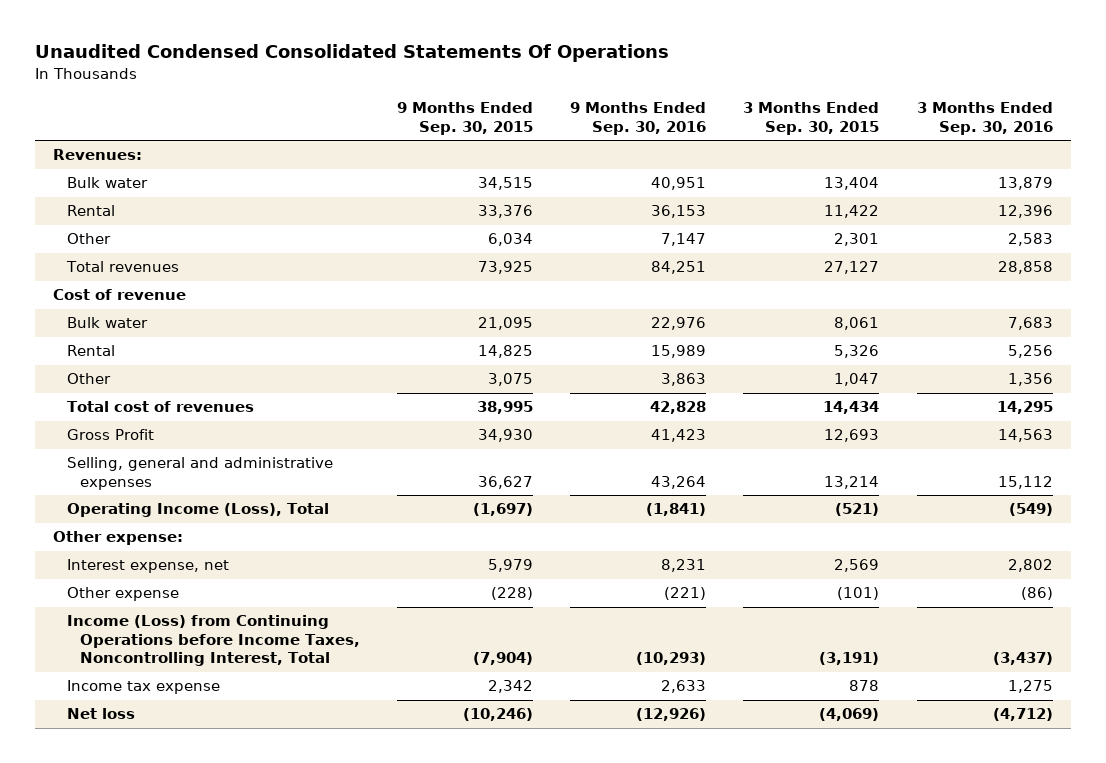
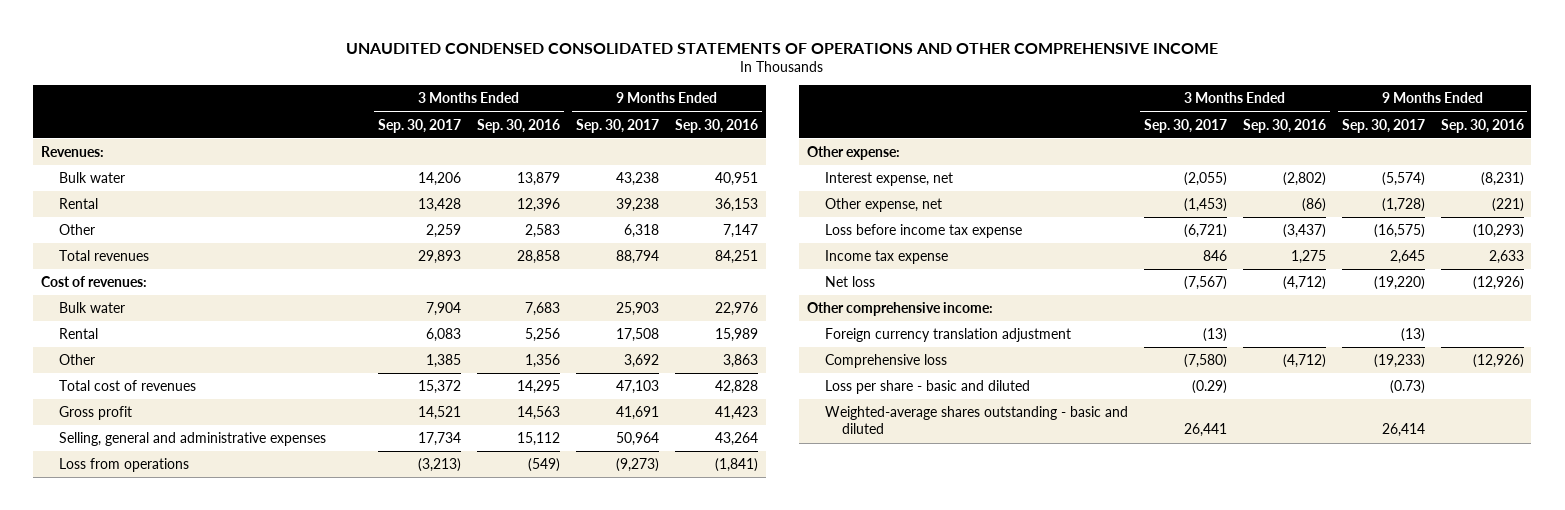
[34,44,669,63] Unaudited Condensed Consolidated Statements Of Operations -> [346,42,1219,54] UNAUDITED CONDENSED CONSOLIDATED STATEMENTS OF OPERATIONS AND OTHER COMPREHENSIVE INCOME
[396,102,533,135] 9 Months Ended Sep. 30, 2015 -> none
[743,102,880,135] 3 Months Ended Sep. 30, 2015 -> none
none -> [377,118,461,133] Sep. 30, 2017
none -> [575,118,659,133] Sep. 30, 2017
[53,289,187,301] Cost of revenue -> [41,275,148,287] Cost of revenues:
[66,429,154,441] Gross Profit -> [58,405,132,420] Gross profit
[66,503,329,518] Operating Income (Loss), Total -> [58,457,189,472] Loss from operations
[661,559,707,573] 8,231 -> [1480,171,1524,186] (8,231)
[1007,559,1053,573] 2,802 -> [1282,171,1326,186] (2,802)
[66,587,179,602] Other expense -> [824,197,942,212] Other expense, net
[66,615,360,667] Income (Loss) from Continuing Operations before Income Taxes, Noncontrolling Interest, Total -> [824,223,1022,238] Loss before income tax expense
none -> [807,301,994,316] Other comprehensive income:
none -> [824,327,1071,342] Foreign currency translation adjustment
none -> [824,353,947,368] Comprehensive loss
none -> [824,379,1030,394] Loss per share - basic and diluted
none -> [824,405,1128,435] Weighted-average shares outstanding - basic and diluted

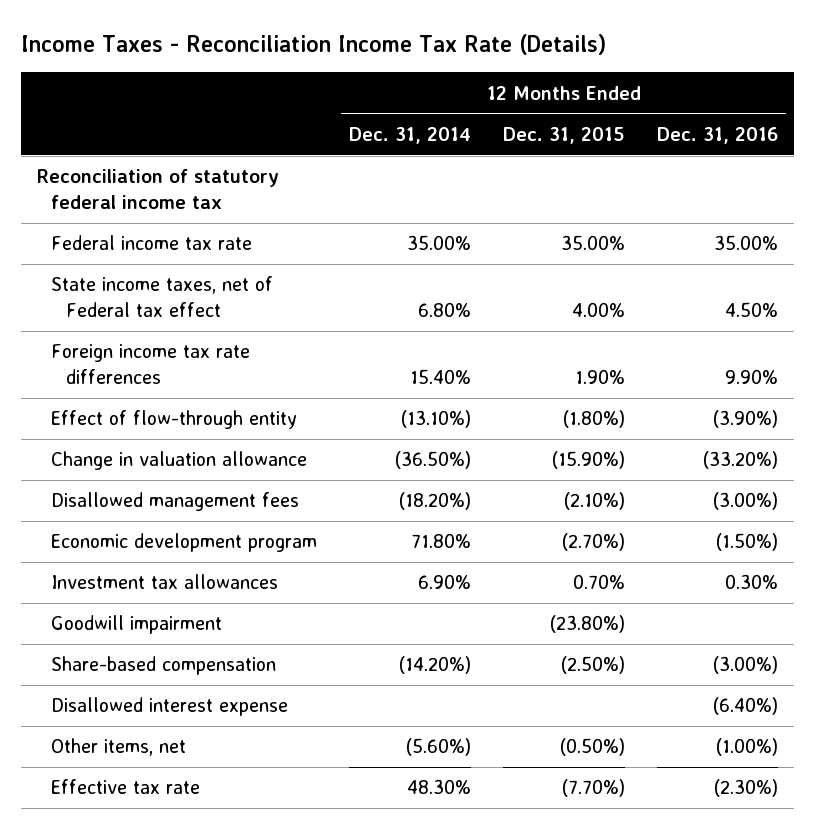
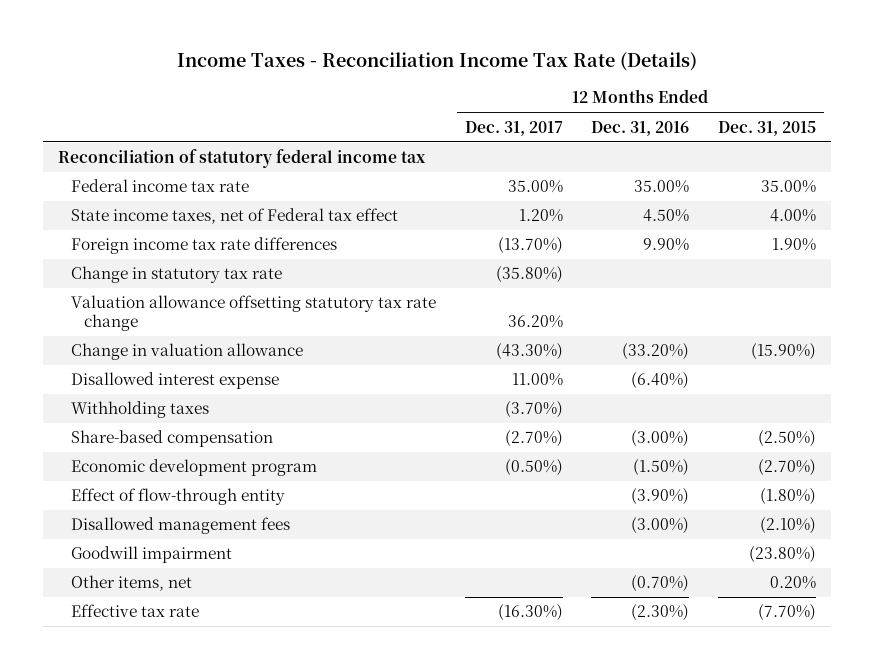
[349,127,472,145] Dec. 31, 2014 -> none
none -> [464,120,563,136] Dec. 31, 2017
none -> [70,266,282,284] Change in statutory tax rate
none -> [70,295,436,331] Valuation allowance offsetting statutory tax rate change
[51,697,289,717] Disallowed interest expense -> [70,372,279,390] Disallowed interest expense
none -> [70,401,209,419] Withholding taxes
[51,656,277,676] Share-based compensation -> [70,430,273,448] Share-based compensation
[51,574,279,590] Investment tax allowances -> none
[51,410,298,430] Effect of flow-through entity -> [70,488,285,506] Effect of flow-through entity
[51,492,300,512] Disallowed management fees -> [70,517,290,535] Disallowed management fees
[560,738,626,757] (0.50%) -> [770,576,817,590] 0.20%
[715,738,778,757] (1.00%) -> [631,575,690,593] (0.70%)

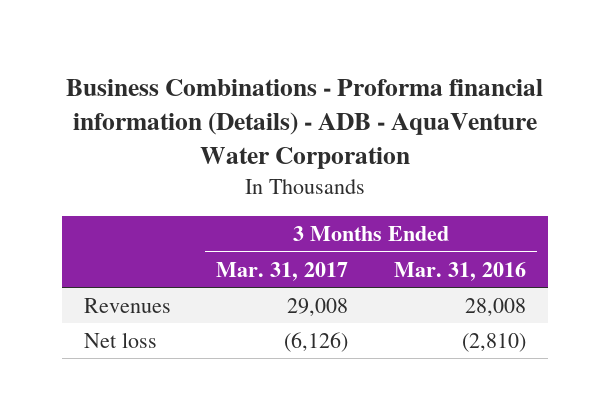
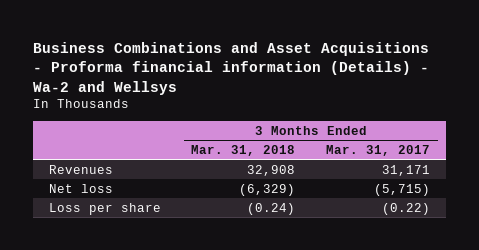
[65,78,543,170] Business Combinations - Proforma financial information (Details) - ADB - AquaVenture Water Corporation -> [33,41,430,95] Business Combinations and Asset Acquisitions - Proforma financial information (Details) - Wa-2 and Wellsys
[393,261,526,281] Mar. 31, 2016 -> none
none -> [191,144,296,156] Mar. 31, 2018
[287,297,349,316] 29,008 -> [382,164,431,176] 31,171
[284,331,349,352] (6,126) -> [374,183,431,196] (5,715)
none -> [48,202,161,215] Loss per share

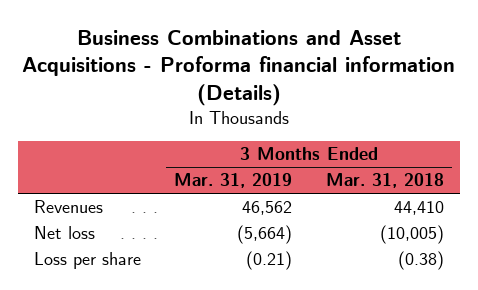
[33,41,430,95] Business Combinations and Asset Acquisitions - Proforma financial information (Details) - Wa-2 and Wellsys -> [21,29,455,106] Business Combinations and Asset Acquisitions - Proforma financial information (Details)
[326,144,431,156] Mar. 31, 2017 -> none
none -> [174,173,293,189] Mar. 31, 2019
[247,164,296,176] 32,908 -> [393,201,444,216] 44,410
[239,183,296,196] (6,329) -> [379,225,444,245] (10,005)
[247,202,296,215] (0.24) -> [397,251,444,271] (0.38)

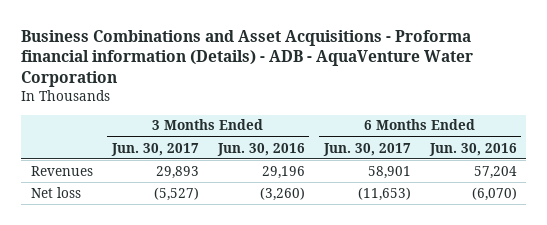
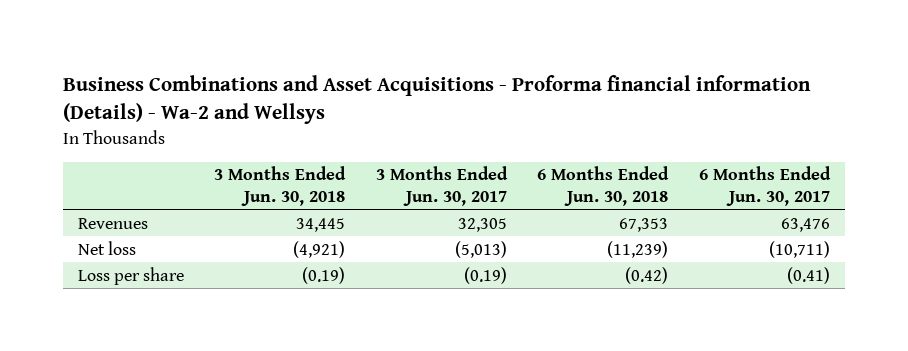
[21,29,474,88] Business Combinations and Asset Acquisitions - Proforma financial information (Details) - ADB - AquaVenture Water Corporation -> [62,75,811,125] Business Combinations and Asset Acquisitions - Proforma financial information (Details) - Wa-2 and Wellsys
[216,142,305,156] Jun. 30, 2016 -> none
[428,142,517,156] Jun. 30, 2016 -> none
none -> [214,166,347,206] 3 Months Ended Jun. 30, 2018
none -> [537,166,670,206] 6 Months Ended Jun. 30, 2018
[155,165,199,179] 29,893 -> [457,217,507,232] 32,305
[367,165,411,179] 58,901 -> [780,217,830,232] 63,476
[153,186,199,201] (5,527) -> [454,240,507,258] (5,013)
[357,186,411,201] (11,653) -> [768,240,830,258] (10,711)
none -> [78,266,185,285] Loss per share

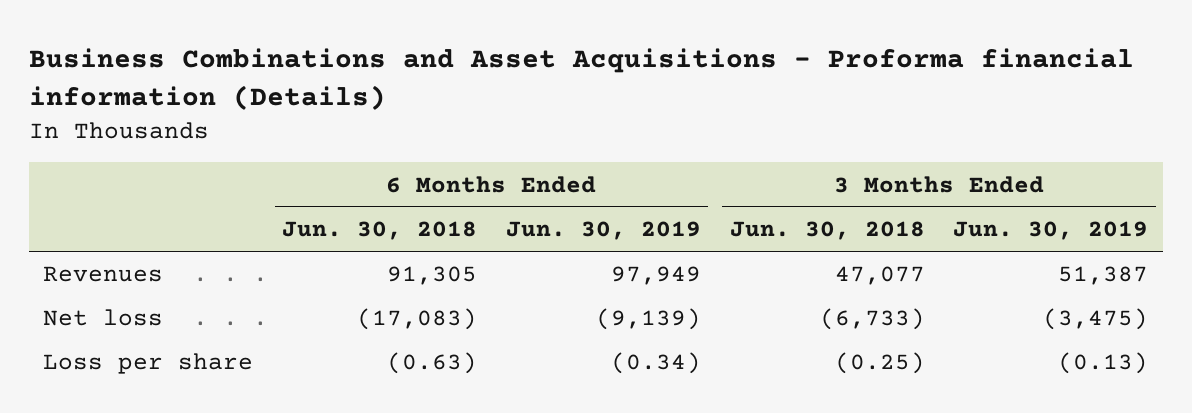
[62,75,811,125] Business Combinations and Asset Acquisitions - Proforma financial information (Details) - Wa-2 and Wellsys -> [28,47,1134,110] Business Combinations and Asset Acquisitions - Proforma financial information (Details)
[375,166,508,206] 3 Months Ended Jun. 30, 2017 -> none
[698,166,831,206] 6 Months Ended Jun. 30, 2017 -> none
none -> [505,221,701,241] Jun. 30, 2019
none -> [953,221,1149,241] Jun. 30, 2019
[296,217,346,232] 34,445 -> [834,266,925,286] 47,077
[619,217,669,232] 67,353 -> [387,266,478,286] 91,305
[293,240,346,258] (4,921) -> [819,308,925,331] (6,733)
[607,240,669,258] (11,239) -> [357,308,478,331] (17,083)
[302,266,346,284] (0.19) -> [834,352,925,375] (0.25)
[625,266,669,284] (0.42) -> [387,352,478,375] (0.63)

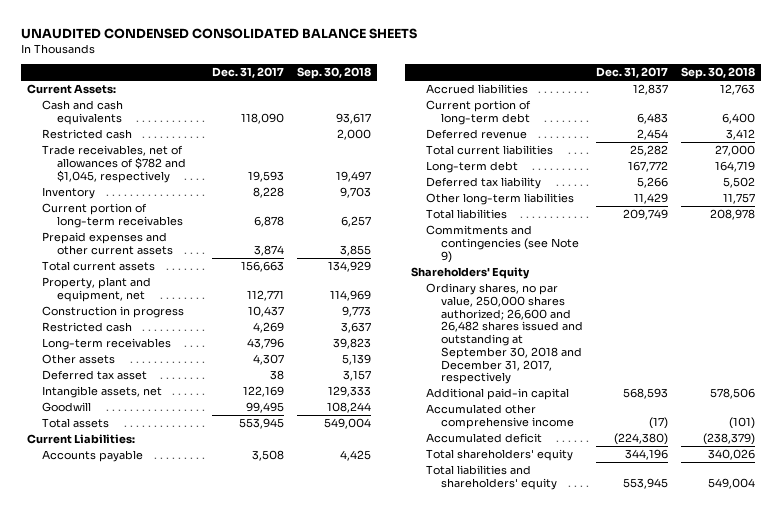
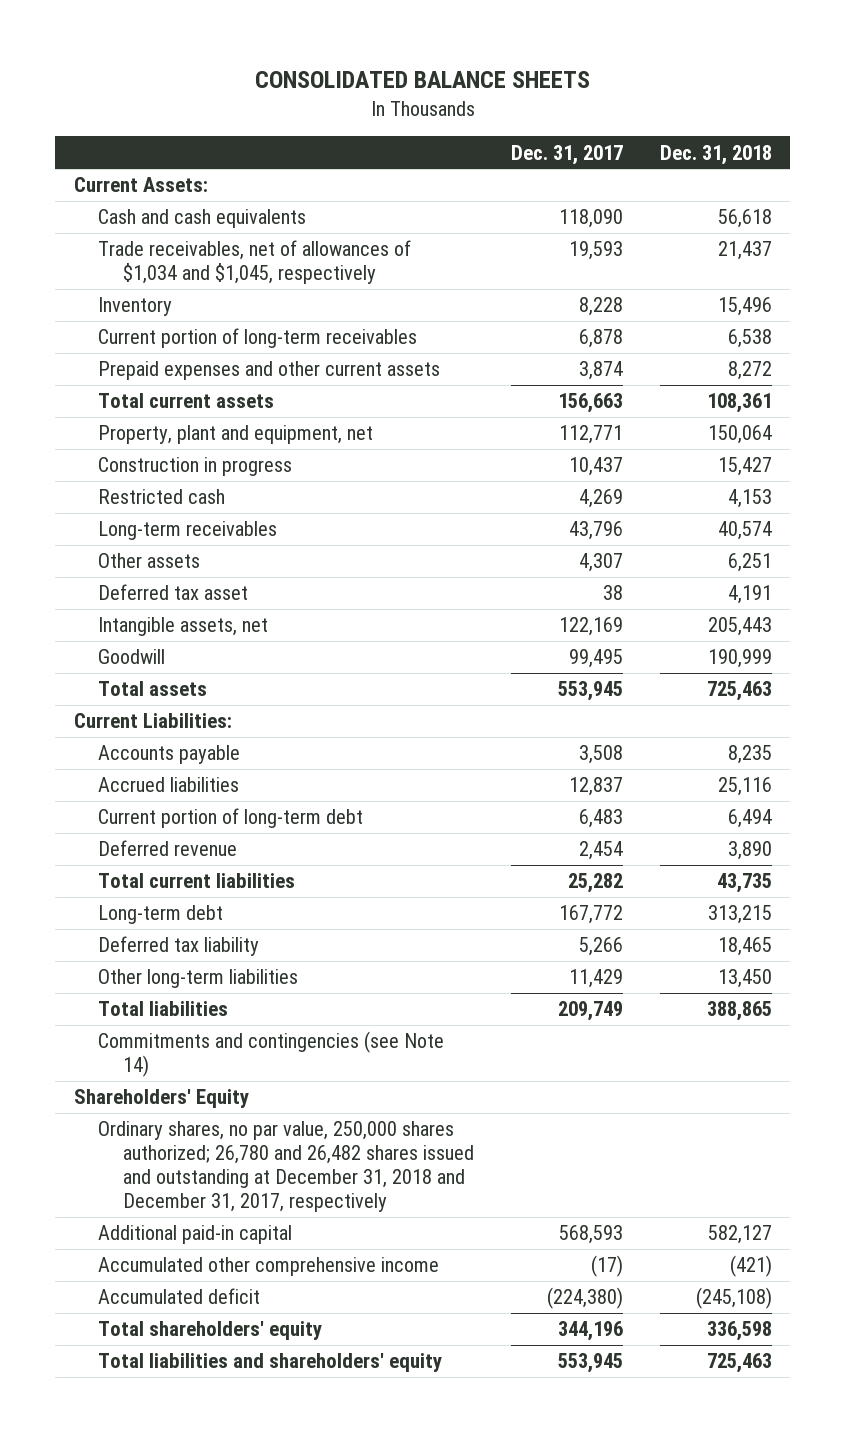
[20,27,417,39] UNAUDITED CONDENSED CONSOLIDATED BALANCE SHEETS -> [254,70,590,88] CONSOLIDATED BALANCE SHEETS
[296,66,371,79] Sep. 30, 2018 -> none
none -> [659,144,772,165] Dec. 31, 2018
[41,129,132,140] Restricted cash -> none
[41,145,186,183] Trade receivables, net of allowances of $782 and $1,045, respectively -> [98,240,412,285] Trade receivables, net of allowances of $1,034 and $1,045, respectively
[425,225,579,263] Commitments and contingencies (see Note 9) -> [98,1031,445,1078] Commitments and contingencies (see Note 14)
[425,283,583,385] Ordinary shares, no par value, 250,000 shares authorized; 26,600 and 26,482 shares issued and outstanding at September 30, 2018 and December 31, 2017, respectively -> [98,1121,475,1213] Ordinary shares, no par value, 250,000 shares authorized; 26,780 and 26,482 shares issued and outstanding at December 31, 2018 and December 31, 2017, respectively

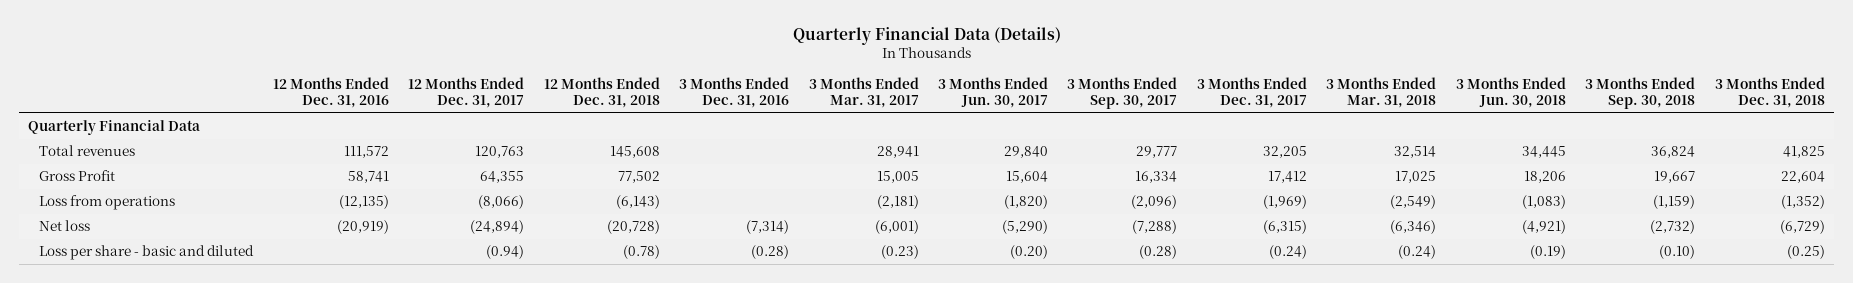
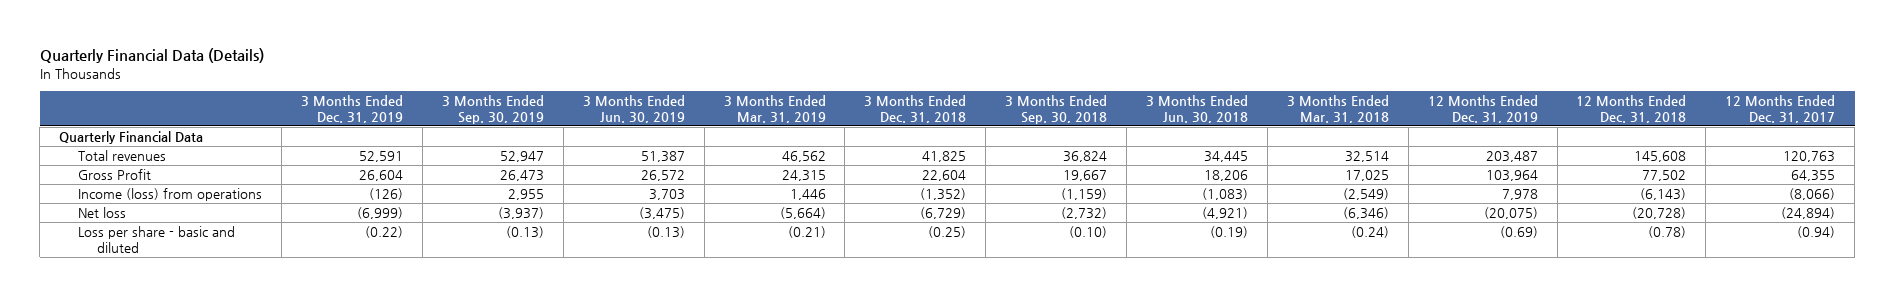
[272,77,389,109] 12 Months Ended Dec. 31, 2016 -> none
[679,77,790,109] 3 Months Ended Dec. 31, 2016 -> none
[808,77,919,109] 3 Months Ended Mar. 31, 2017 -> none
[938,77,1049,109] 3 Months Ended Jun. 30, 2017 -> none
[1067,77,1178,110] 3 Months Ended Sep. 30, 2017 -> none
[1196,77,1307,109] 3 Months Ended Dec. 31, 2017 -> none
none -> [301,94,404,123] 3 Months Ended Dec. 31, 2019
none -> [441,94,544,124] 3 Months Ended Sep. 30, 2019
none -> [582,94,685,123] 3 Months Ended Jun. 30, 2019
none -> [723,94,826,123] 3 Months Ended Mar. 31, 2019
none -> [1427,94,1538,123] 12 Months Ended Dec. 31, 2019
[39,195,176,211] Loss from operations -> [78,188,263,202] Income (loss) from operations

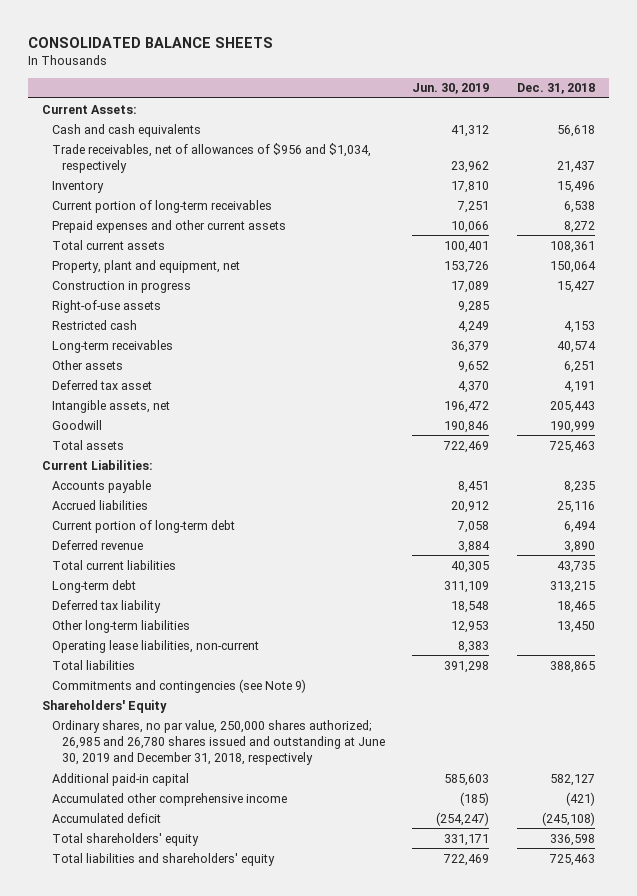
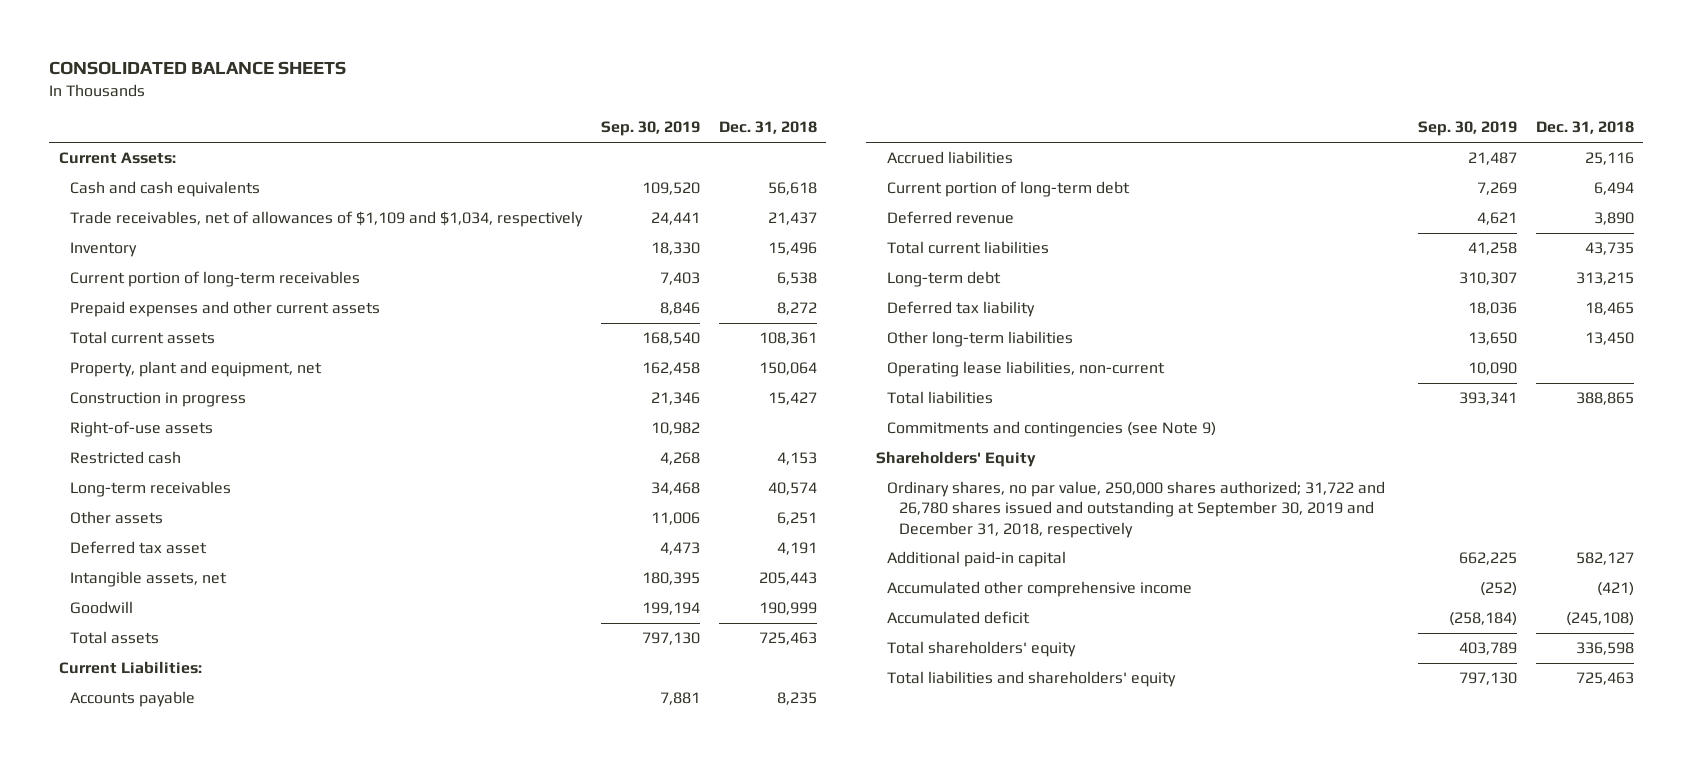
[412,83,490,95] Jun. 30, 2019 -> none
none -> [601,121,701,137] Sep. 30, 2019
[51,142,371,173] Trade receivables, net of allowances of $956 and $1,034, respectively -> [70,211,584,228] Trade receivables, net of allowances of $1,109 and $1,034, respectively
[51,719,385,766] Ordinary shares, no par value, 250,000 shares authorized; 26,985 and 26,780 shares issued and outstanding at June 30, 2019 and December 31, 2018, respectively -> [887,481,1386,538] Ordinary shares, no par value, 250,000 shares authorized; 31,722 and 26,780 shares issued and outstanding at September 30, 2019 and December 31, 2018, respectively

